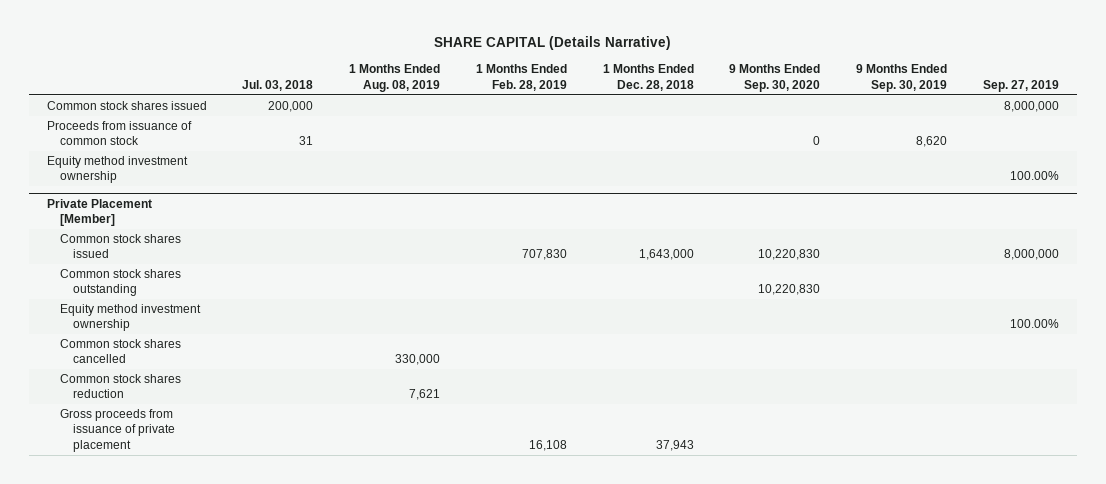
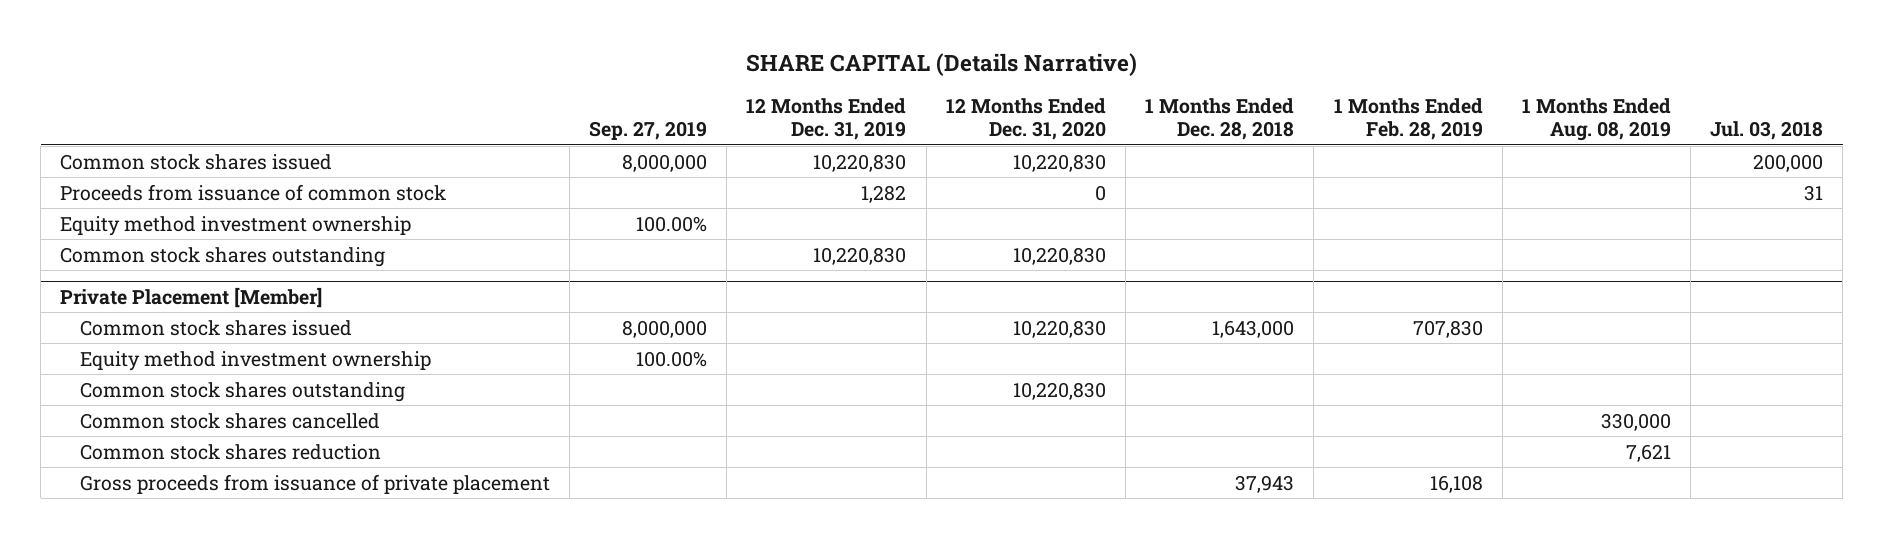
[729,64,821,92] 9 Months Ended Sep. 30, 2020 -> none
[856,64,948,92] 9 Months Ended Sep. 30, 2019 -> none
none -> [746,98,907,141] 12 Months Ended Dec. 31, 2019
none -> [945,98,1106,141] 12 Months Ended Dec. 31, 2020
none -> [60,246,386,267] Common stock shares outstanding
[60,269,182,297] Common stock shares outstanding -> [79,381,405,402] Common stock shares outstanding

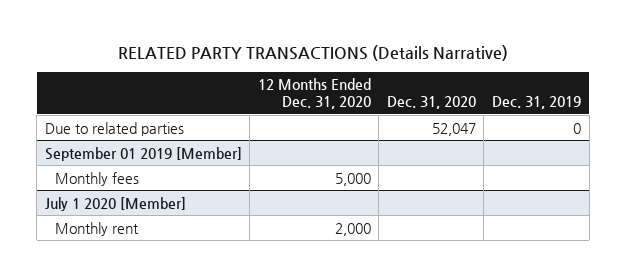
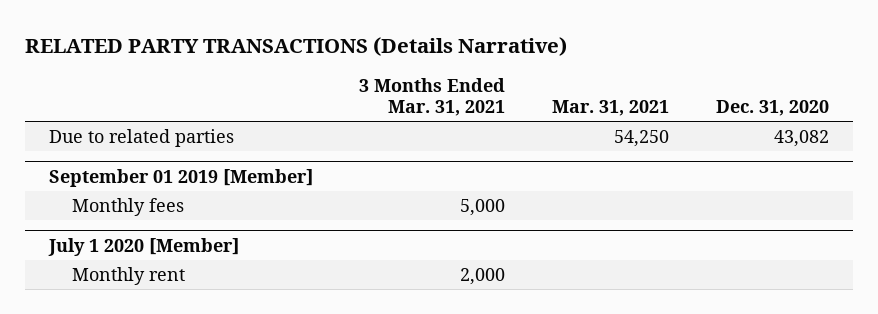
[257,78,371,109] 12 Months Ended Dec. 31, 2020 -> none
[491,95,581,109] Dec. 31, 2019 -> none
none -> [359,77,506,117] 3 Months Ended Mar. 31, 2021
none -> [552,100,670,117] Mar. 31, 2021
[431,122,476,136] 52,047 -> [774,129,830,147] 43,082

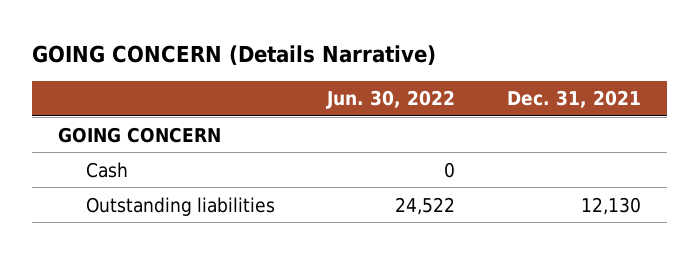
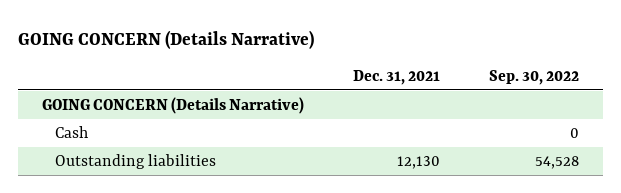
[325,90,455,110] Jun. 30, 2022 -> none
none -> [488,70,579,86] Sep. 30, 2022
[58,126,222,143] GOING CONCERN -> [42,96,305,114] GOING CONCERN (Details Narrative)

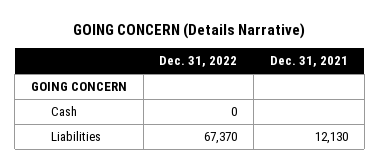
[488,70,579,86] Sep. 30, 2022 -> none
none -> [159,56,238,68] Dec. 31, 2022
[42,96,305,114] GOING CONCERN (Details Narrative) -> [30,82,127,92] GOING CONCERN
[54,153,216,169] Outstanding liabilities -> [51,131,102,142] Liabilities

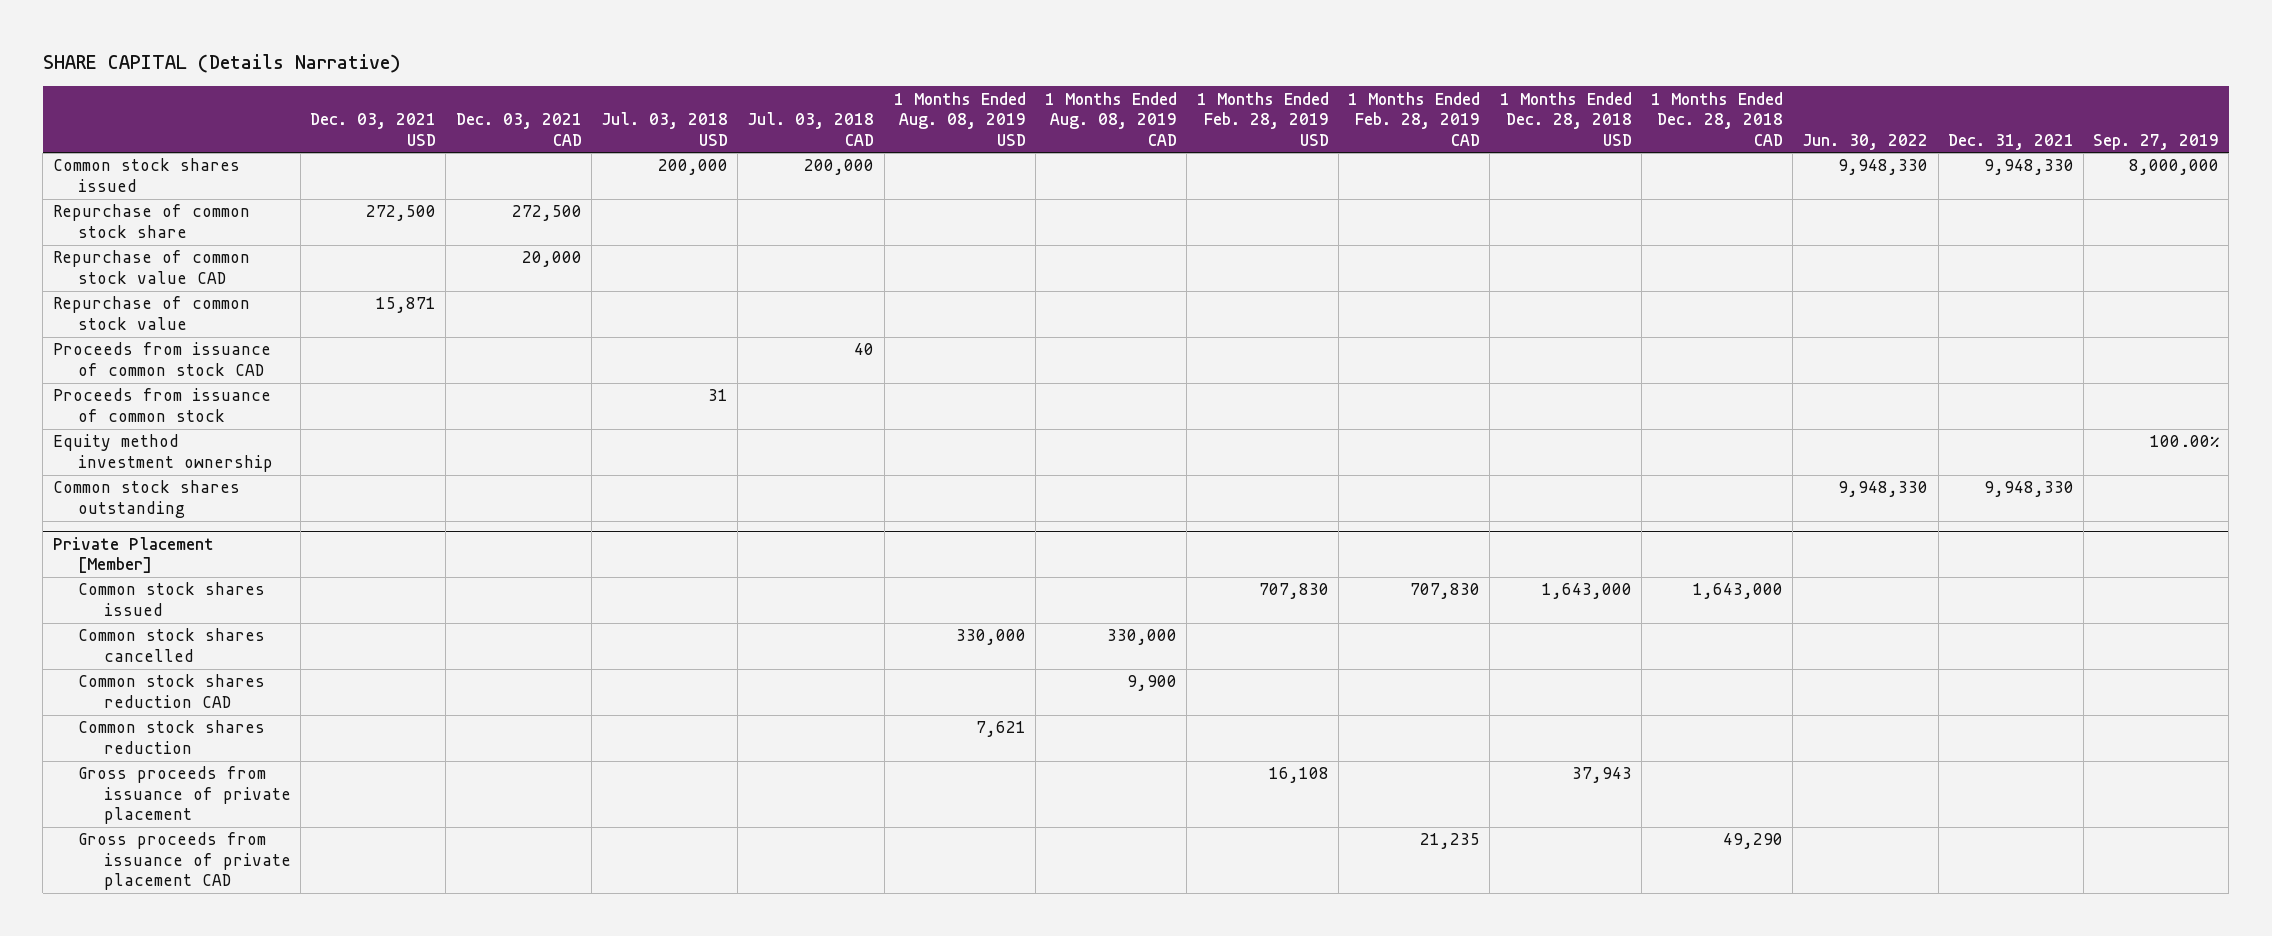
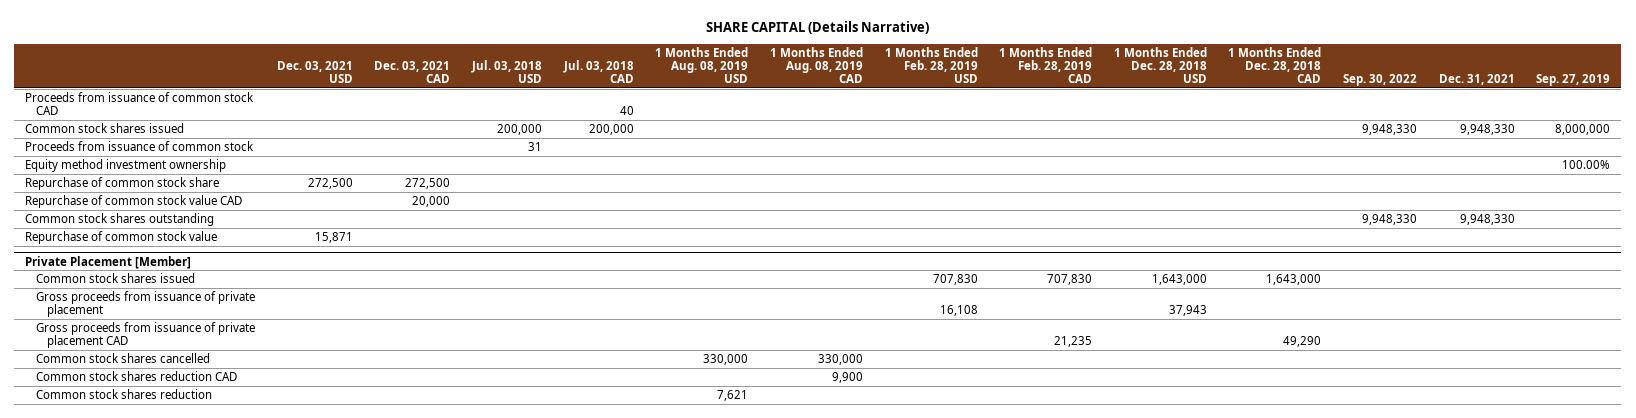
[1802,133,1929,150] Jun. 30, 2022 -> none
none -> [1343,74,1418,87] Sep. 30, 2022
[52,158,240,192] Common stock shares issued -> [25,122,185,133] Common stock shares issued
[52,204,250,238] Repurchase of common stock share -> [25,176,220,190] Repurchase of common stock share
[52,250,250,284] Repurchase of common stock value CAD -> [25,194,243,208] Repurchase of common stock value CAD
[52,296,250,330] Repurchase of common stock value -> [25,230,218,244] Repurchase of common stock value
[78,766,291,825] Gross proceeds from issuance of private placement -> [35,290,255,318] Gross proceeds from issuance of private placement
[78,832,291,891] Gross proceeds from issuance of private placement CAD -> [35,321,255,349] Gross proceeds from issuance of private placement CAD

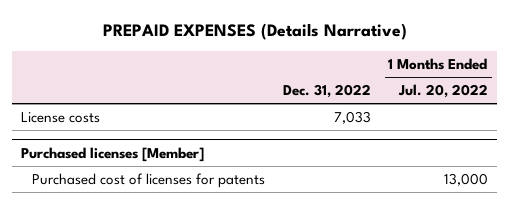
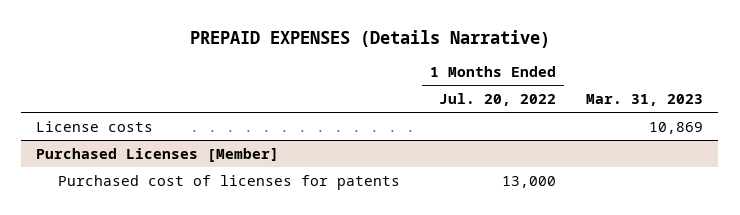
[283,84,372,99] Dec. 31, 2022 -> none
none -> [586,94,704,107] Mar. 31, 2023
[21,146,205,162] Purchased licenses [Member] -> [36,147,280,162] Purchased Licenses [Member]

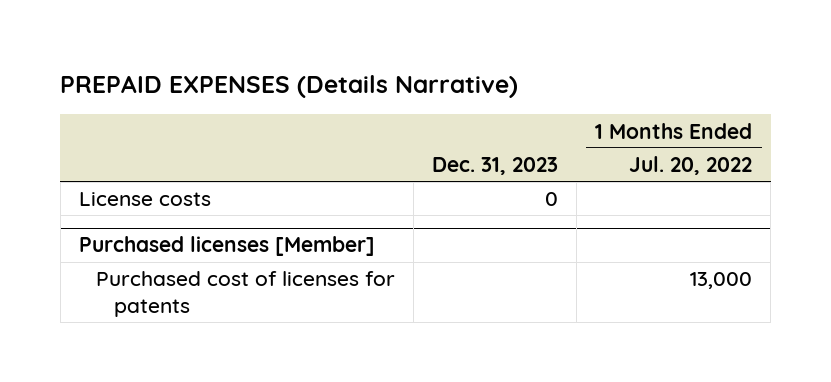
[586,94,704,107] Mar. 31, 2023 -> none
none -> [432,156,559,175] Dec. 31, 2023
[36,147,280,162] Purchased Licenses [Member] -> [78,236,375,257] Purchased licenses [Member]

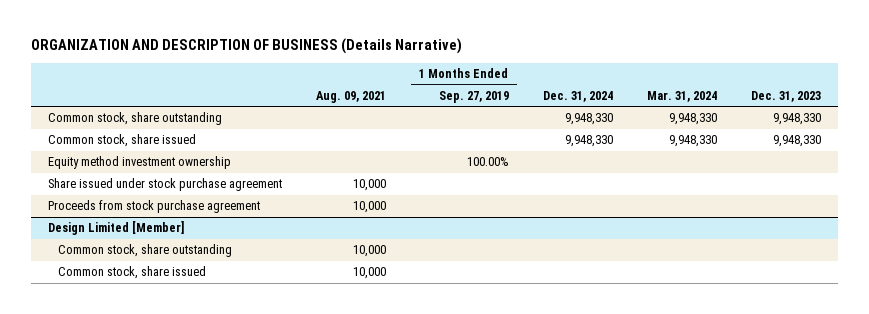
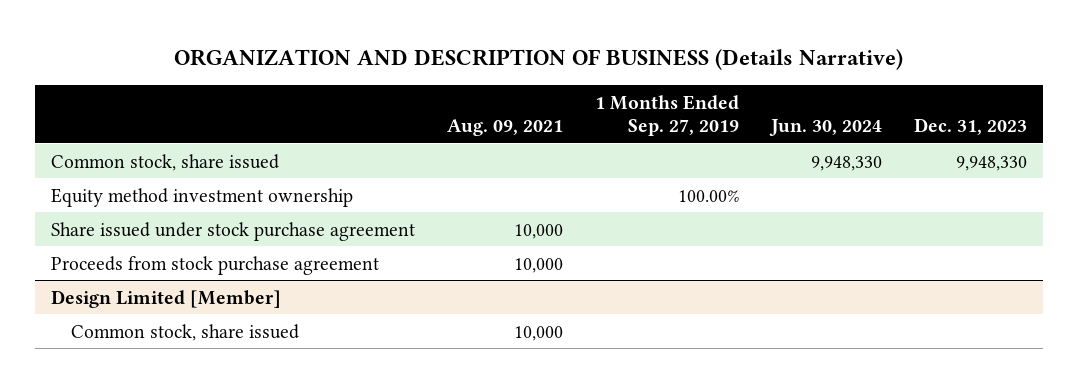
[542,91,613,103] Dec. 31, 2024 -> none
[647,91,718,103] Mar. 31, 2024 -> none
none -> [769,118,883,136] Jun. 30, 2024
[47,112,222,126] Common stock, share outstanding -> none
[58,244,233,258] Common stock, share outstanding -> none

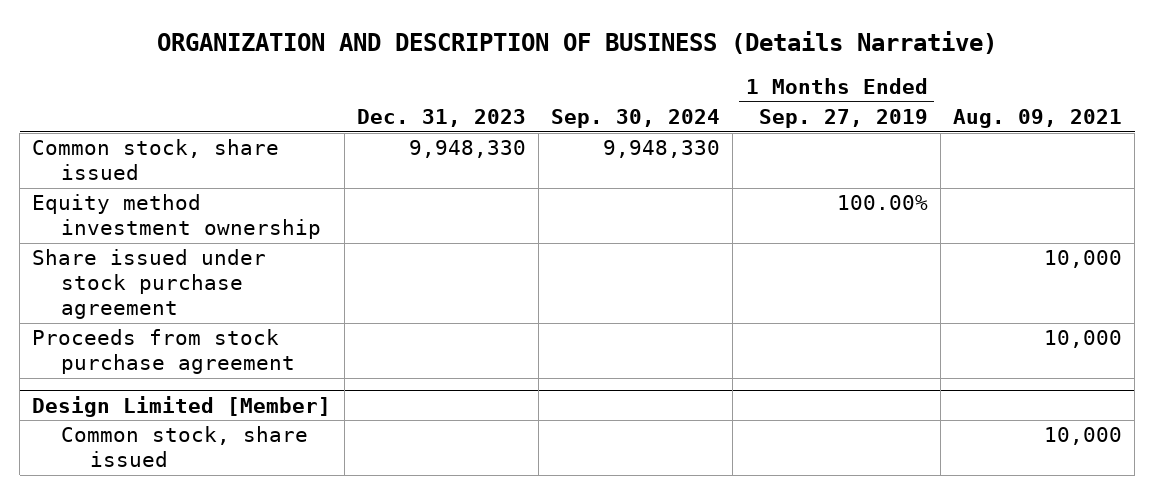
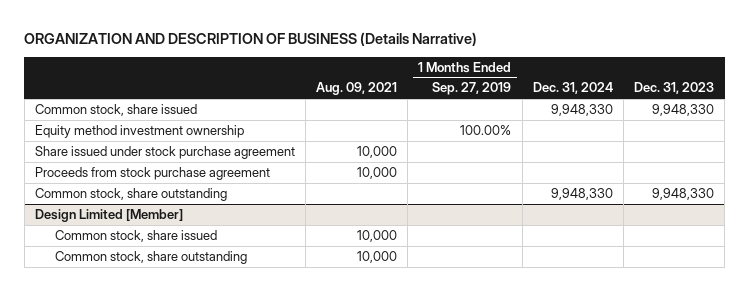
[551,109,721,129] Sep. 30, 2024 -> none
none -> [532,82,613,95] Dec. 31, 2024
none -> [34,187,227,201] Common stock, share outstanding
none -> [54,250,247,264] Common stock, share outstanding

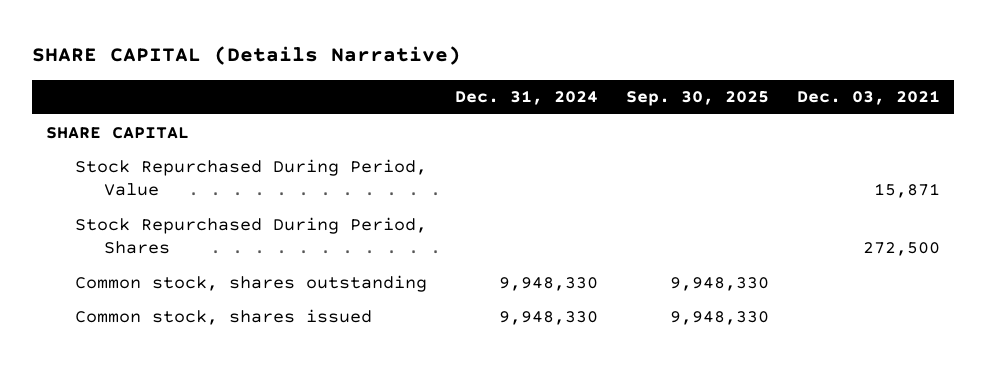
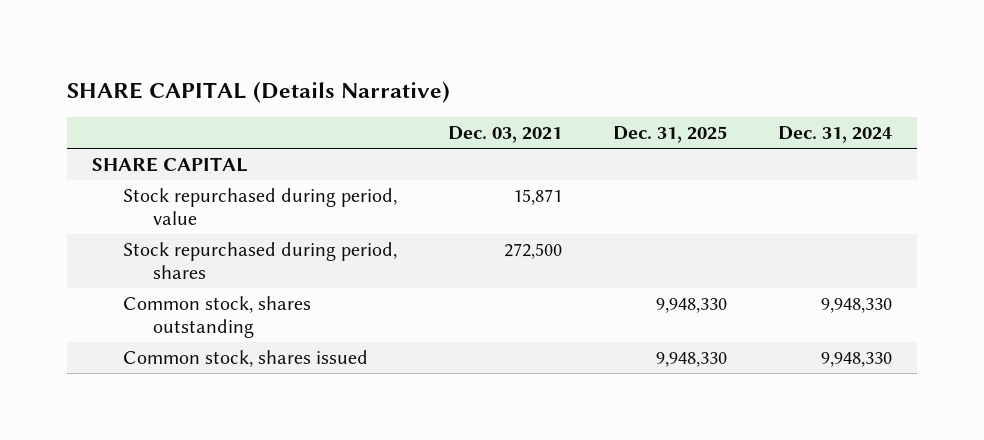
[626,91,770,107] Sep. 30, 2025 -> none
none -> [612,126,727,144] Dec. 31, 2025
[75,158,428,197] Stock Repurchased During Period, Value -> [122,187,397,226] Stock repurchased during period, value
[75,216,428,255] Stock Repurchased During Period, Shares -> [122,241,397,280] Stock repurchased during period, shares

